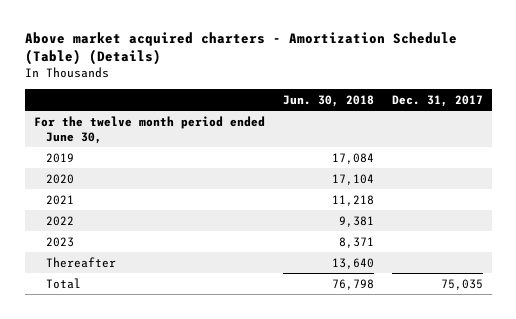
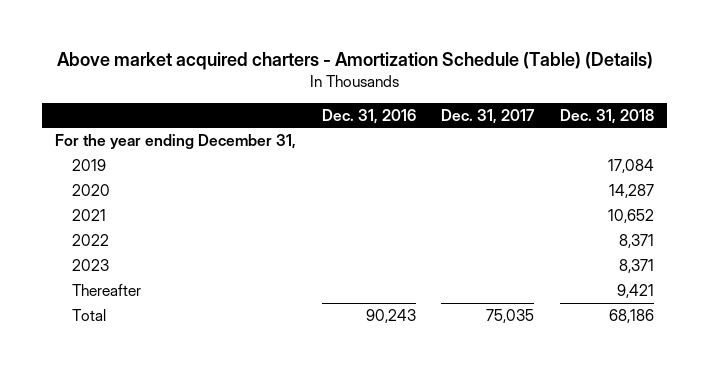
[282,94,374,107] Jun. 30, 2018 -> none
none -> [321,108,416,124] Dec. 31, 2016
none -> [559,108,654,124] Dec. 31, 2018
[33,115,265,144] For the twelve month period ended June 30, -> [55,133,297,149] For the year ending December 31,

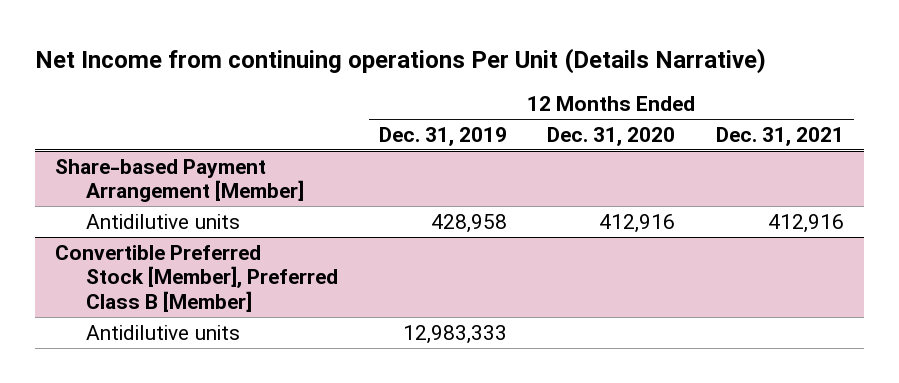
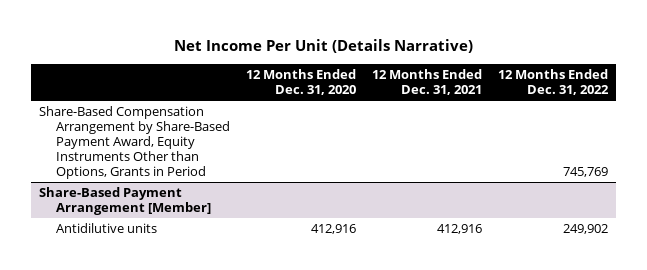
[35,47,767,74] Net Income from continuing operations Per Unit (Details Narrative) -> [173,39,473,54] Net Income Per Unit (Details Narrative)
[378,126,507,146] Dec. 31, 2019 -> none
none -> [497,69,609,96] 12 Months Ended Dec. 31, 2022
none -> [39,106,230,179] Share-Based Compensation Arrangement by Share-Based Payment Award, Equity Instruments Other than Options, Grants in Period
[55,158,305,203] Share-based Payment Arrangement [Member] -> [39,187,211,216] Share-Based Payment Arrangement [Member]
[55,244,339,313] Convertible Preferred Stock [Member], Preferred Class B [Member] -> none
[86,324,241,340] Antidilutive units -> none

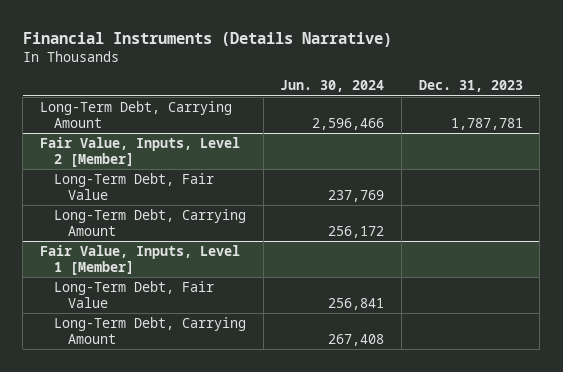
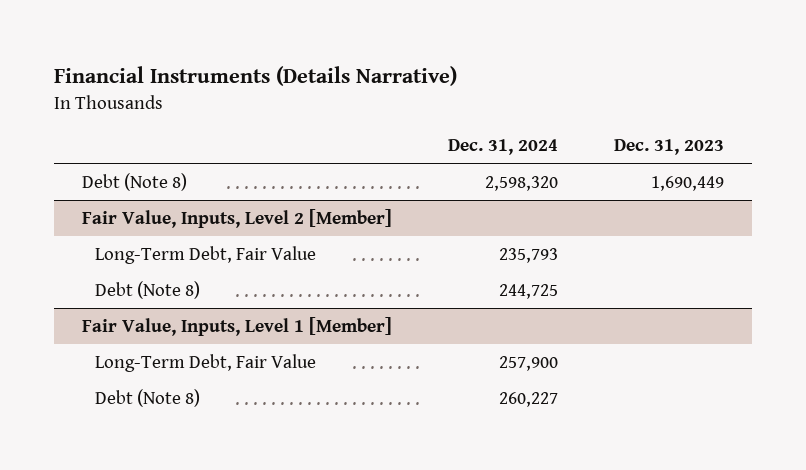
[280,80,385,93] Jun. 30, 2024 -> none
none -> [447,139,558,156] Dec. 31, 2024
[39,101,232,128] Long-Term Debt, Carrying Amount -> none
none -> [81,172,187,191] Debt (Note 8)
[54,209,247,236] Long-Term Debt, Carrying Amount -> [95,280,201,299] Debt (Note 8)
[54,317,247,344] Long-Term Debt, Carrying Amount -> [95,388,201,407] Debt (Note 8)

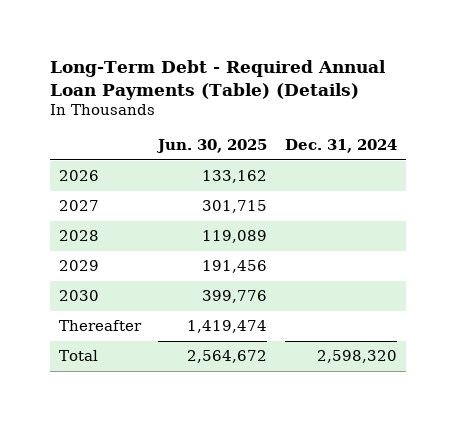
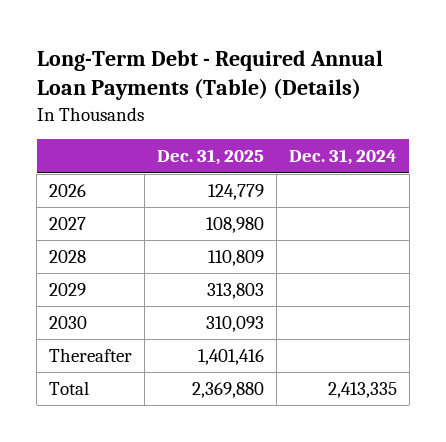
[156,139,268,154] Jun. 30, 2025 -> none
none -> [157,149,265,166] Dec. 31, 2025
[316,350,397,364] 2,598,320 -> [327,382,397,399] 2,413,335

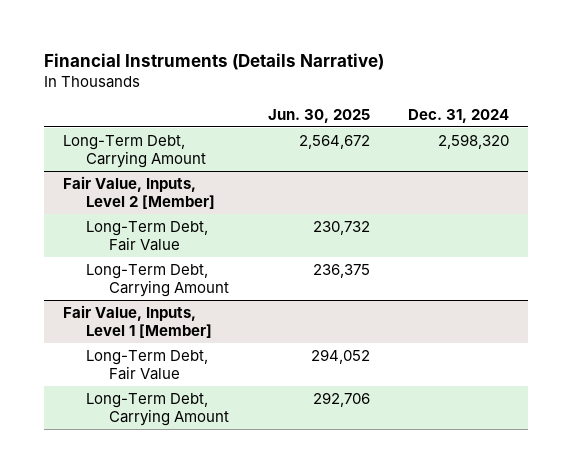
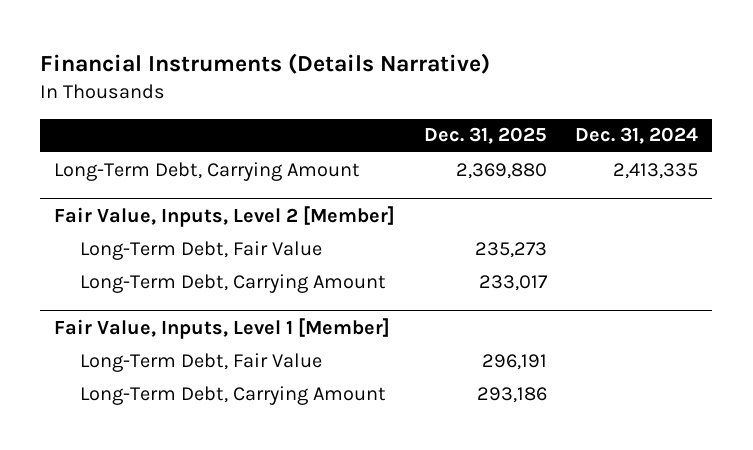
[267,108,370,123] Jun. 30, 2025 -> none
none -> [423,127,547,145] Dec. 31, 2025
[437,134,509,150] 2,598,320 -> [613,162,699,179] 2,413,335

